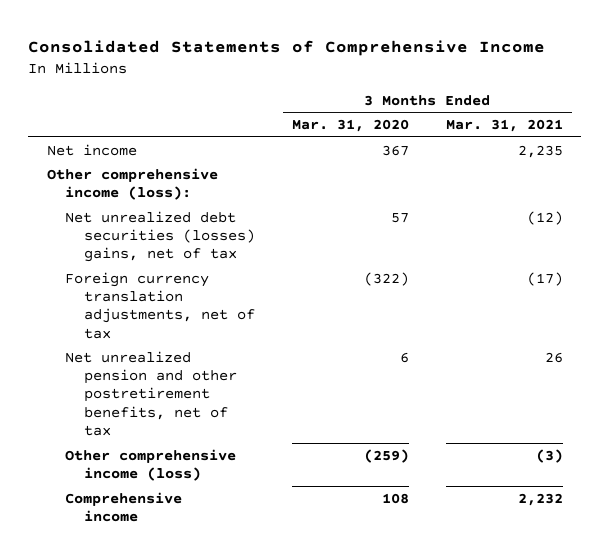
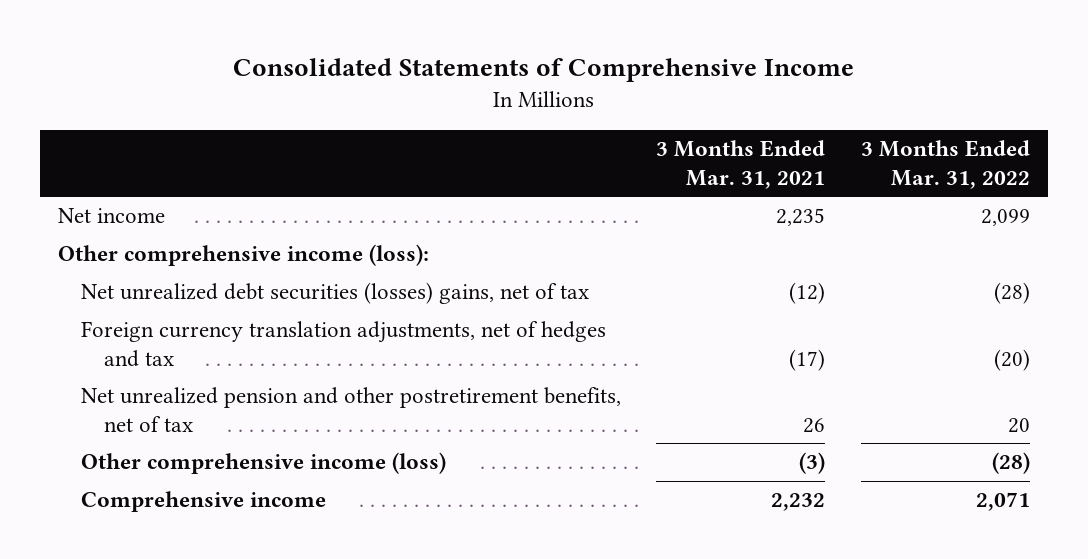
[291,119,409,133] Mar. 31, 2020 -> none
none -> [860,140,1030,189] 3 Months Ended Mar. 31, 2022
[65,271,255,339] Foreign currency translation adjustments, net of tax -> [80,321,606,367] Foreign currency translation adjustments, net of hedges and tax

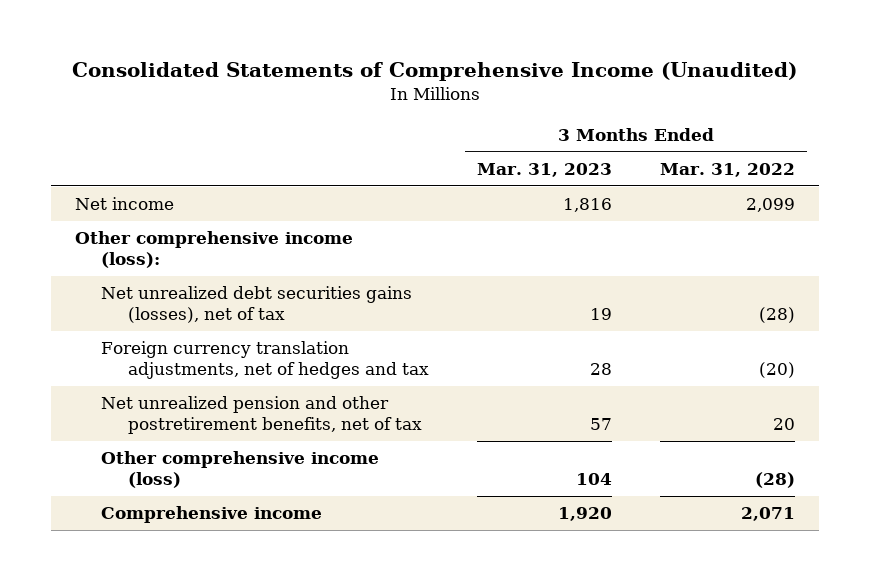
[232,57,854,82] Consolidated Statements of Comprehensive Income -> [71,62,797,82] Consolidated Statements of Comprehensive Income (Unaudited)
[656,140,826,189] 3 Months Ended Mar. 31, 2021 -> none
none -> [476,162,612,177] Mar. 31, 2023
[80,282,589,305] Net unrealized debt securities (losses) gains, net of tax -> [101,286,413,323] Net unrealized debt securities gains (losses), net of tax

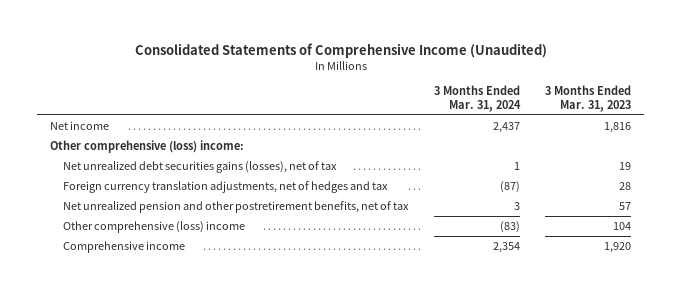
[659,162,795,177] Mar. 31, 2022 -> none
none -> [433,84,521,112] 3 Months Ended Mar. 31, 2024
[74,231,353,268] Other comprehensive income (loss): -> [49,139,244,153] Other comprehensive (loss) income:
[101,451,380,488] Other comprehensive income (loss) -> [63,220,246,233] Other comprehensive (loss) income

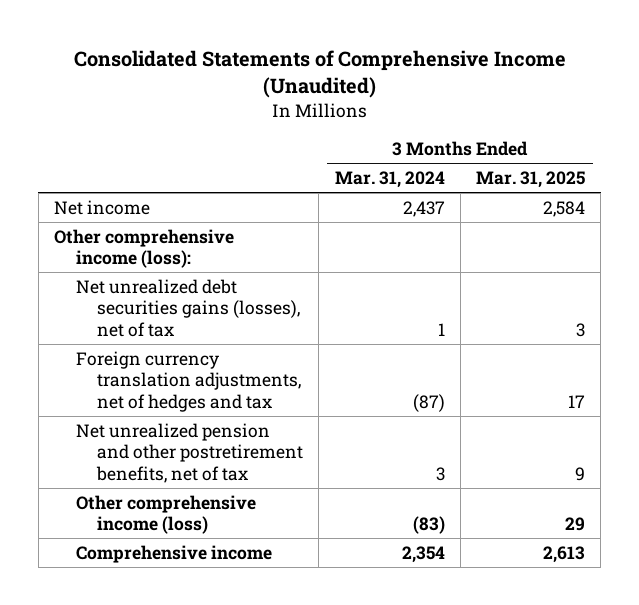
[545,84,632,112] 3 Months Ended Mar. 31, 2023 -> none
none -> [476,170,586,188] Mar. 31, 2025
[49,139,244,153] Other comprehensive (loss) income: -> [54,228,235,269] Other comprehensive income (loss):
[63,220,246,233] Other comprehensive (loss) income -> [75,494,256,535] Other comprehensive income (loss)

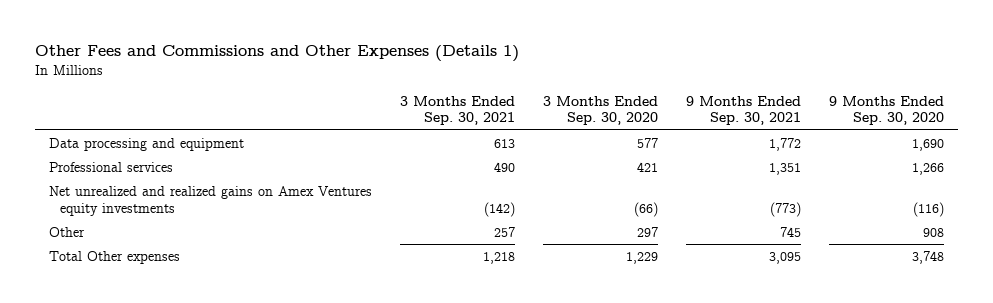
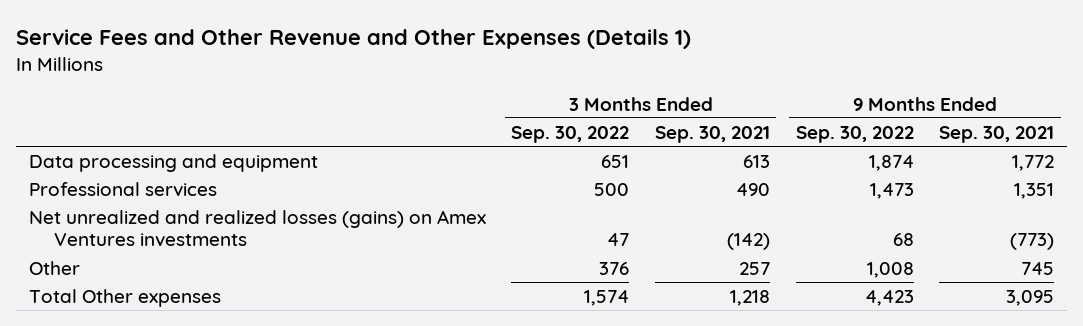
[34,45,519,63] Other Fees and Commissions and Other Expenses (Details 1) -> [15,29,691,50] Service Fees and Other Revenue and Other Expenses (Details 1)
[542,95,658,126] 3 Months Ended Sep. 30, 2020 -> none
[828,95,944,126] 9 Months Ended Sep. 30, 2020 -> none
none -> [511,125,630,143] Sep. 30, 2022
none -> [795,125,914,143] Sep. 30, 2022
[48,185,372,216] Net unrealized and realized gains on Amex Ventures equity investments -> [28,209,486,248] Net unrealized and realized losses (gains) on Amex Ventures investments

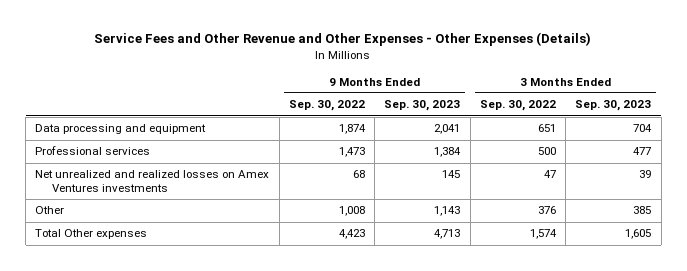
[15,29,691,50] Service Fees and Other Revenue and Other Expenses (Details 1) -> [94,32,592,47] Service Fees and Other Revenue and Other Expenses - Other Expenses (Details)
[654,125,770,143] Sep. 30, 2021 -> none
[939,125,1055,143] Sep. 30, 2021 -> none
none -> [384,100,461,112] Sep. 30, 2023
none -> [575,100,652,112] Sep. 30, 2023
[28,209,486,248] Net unrealized and realized losses (gains) on Amex Ventures investments -> [35,170,270,192] Net unrealized and realized losses on Amex Ventures investments

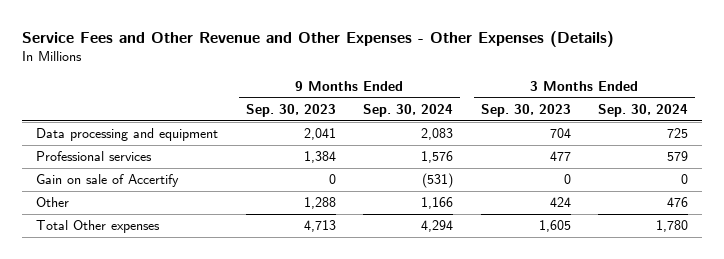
[288,100,365,112] Sep. 30, 2022 -> none
[479,100,556,112] Sep. 30, 2022 -> none
none -> [363,103,454,117] Sep. 30, 2024
none -> [598,103,689,117] Sep. 30, 2024
[35,170,270,192] Net unrealized and realized losses on Amex Ventures investments -> none
none -> [36,174,180,188] Gain on sale of Accertify
[434,206,461,217] 1,143 -> [303,197,336,210] 1,288
[633,206,652,215] 385 -> [549,197,571,208] 424

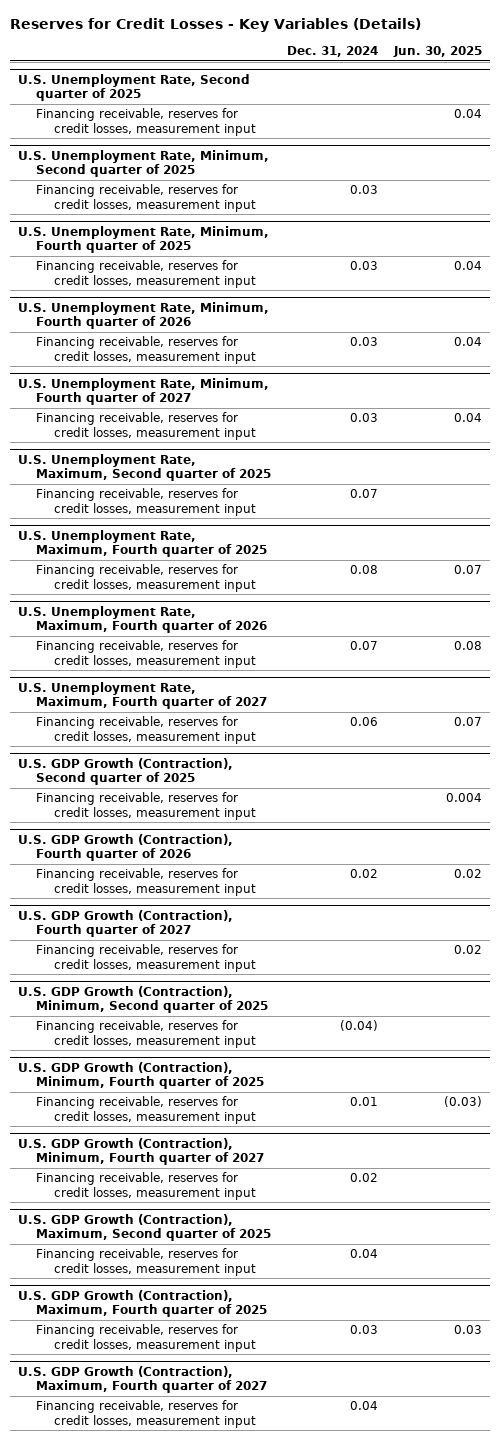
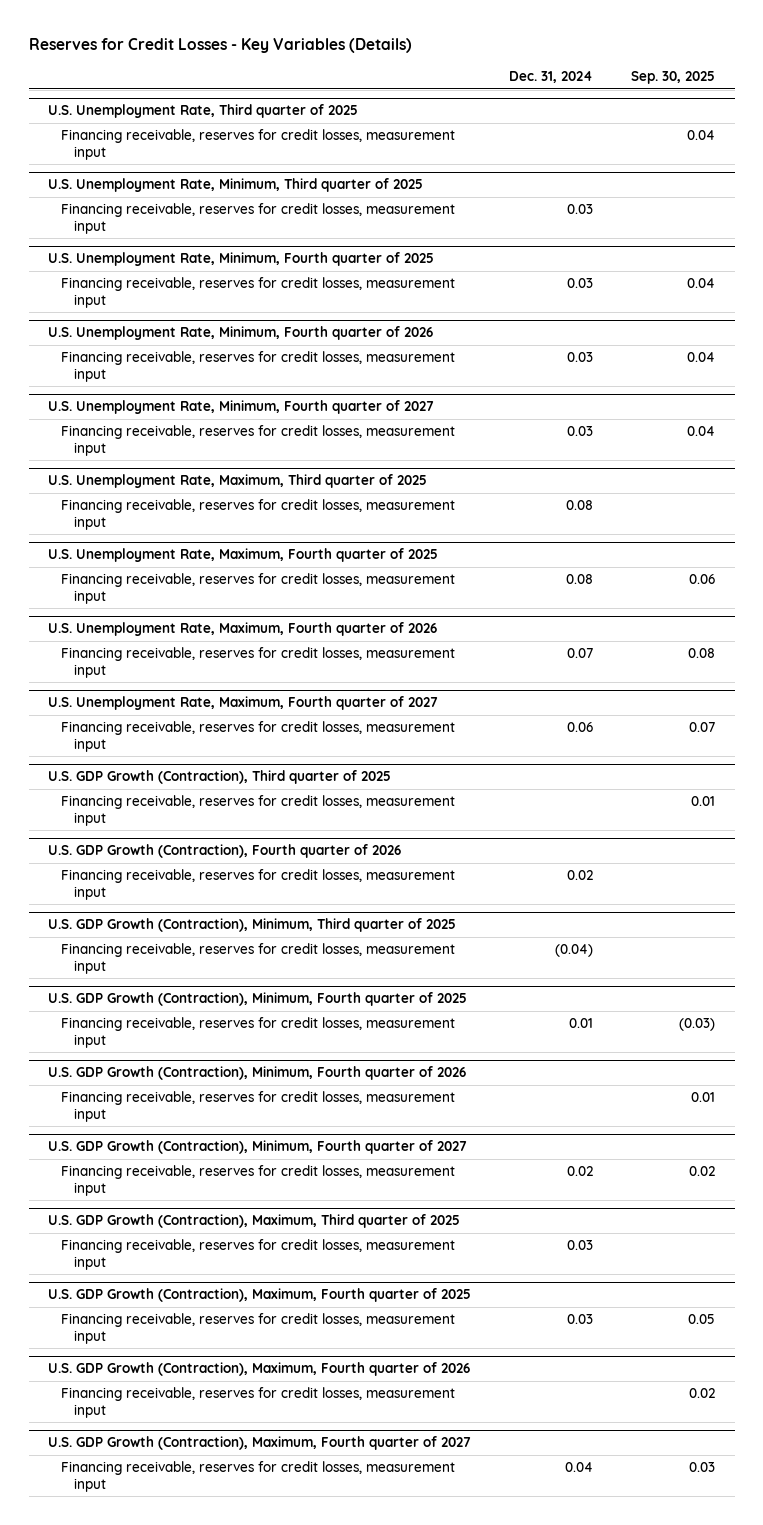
[393,45,483,57] Jun. 30, 2025 -> none
none -> [631,70,716,84] Sep. 30, 2025
[18,73,251,101] U.S. Unemployment Rate, Second quarter of 2025 -> [48,104,359,119] U.S. Unemployment Rate, Third quarter of 2025
[18,149,270,177] U.S. Unemployment Rate, Minimum, Second quarter of 2025 -> [48,178,424,193] U.S. Unemployment Rate, Minimum, Third quarter of 2025
[18,453,272,481] U.S. Unemployment Rate, Maximum, Second quarter of 2025 -> [48,474,428,489] U.S. Unemployment Rate, Maximum, Third quarter of 2025
[350,489,379,499] 0.07 -> [566,500,594,511] 0.08
[18,757,234,785] U.S. GDP Growth (Contraction), Second quarter of 2025 -> [48,770,392,785] U.S. GDP Growth (Contraction), Third quarter of 2025
[18,909,234,937] U.S. GDP Growth (Contraction), Fourth quarter of 2027 -> none
[36,944,256,972] Financing receivable, reserves for credit losses, measurement input -> none
[18,985,269,1013] U.S. GDP Growth (Contraction), Minimum, Second quarter of 2025 -> [48,918,457,933] U.S. GDP Growth (Contraction), Minimum, Third quarter of 2025
none -> [48,1066,467,1081] U.S. GDP Growth (Contraction), Minimum, Fourth quarter of 2026
none -> [60,1091,455,1122] Financing receivable, reserves for credit losses, measurement input
[18,1213,272,1241] U.S. GDP Growth (Contraction), Maximum, Second quarter of 2025 -> [48,1214,461,1229] U.S. GDP Growth (Contraction), Maximum, Third quarter of 2025
[350,1249,379,1259] 0.04 -> [567,1240,594,1251] 0.03
none -> [48,1362,471,1377] U.S. GDP Growth (Contraction), Maximum, Fourth quarter of 2026
none -> [60,1387,455,1418] Financing receivable, reserves for credit losses, measurement input

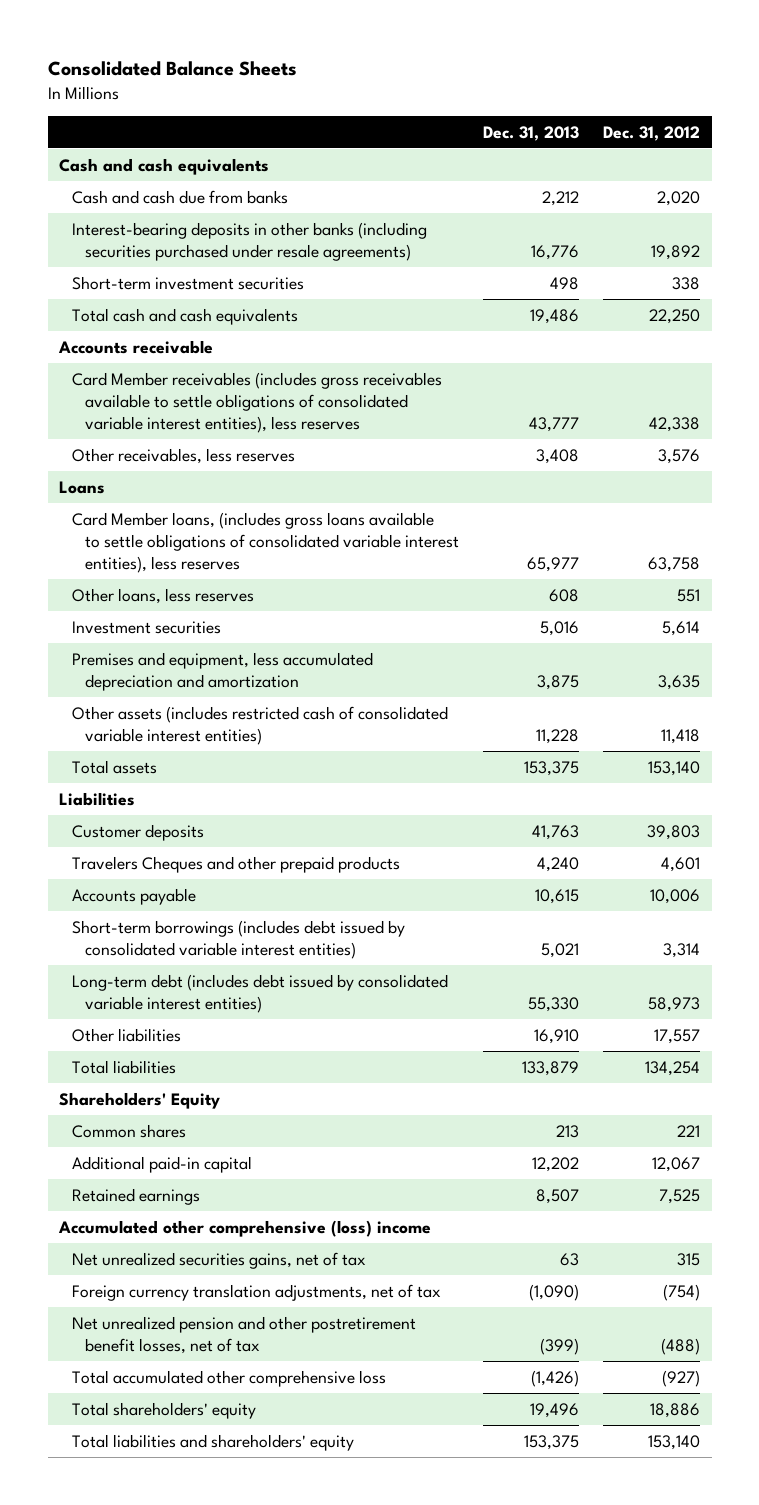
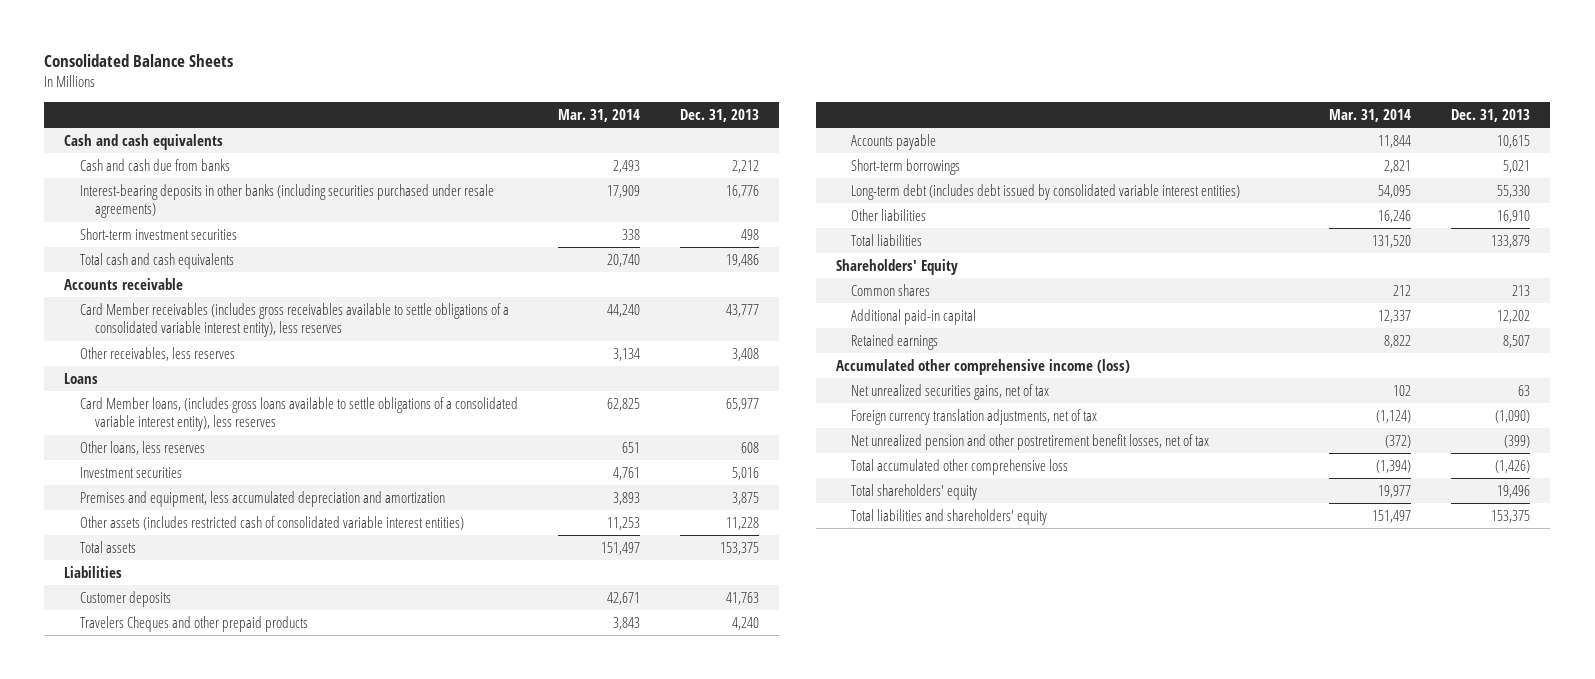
[602,125,700,141] Dec. 31, 2012 -> none
none -> [557,108,640,122] Mar. 31, 2014
[72,371,443,433] Card Member receivables (includes gross receivables available to settle obligations of consolidated variable interest entities), less reserves -> [79,302,509,338] Card Member receivables (includes gross receivables available to settle obligations of a consolidated variable interest entity), less reserves
[72,511,460,573] Card Member loans, (includes gross loans available to settle obligations of consolidated variable interest entities), less reserves -> [79,396,518,432] Card Member loans, (includes gross loans available to settle obligations of a consolidated variable interest entity), less reserves
[72,919,406,959] Short-term borrowings (includes debt issued by consolidated variable interest entities) -> [850,158,960,175] Short-term borrowings
[58,1219,432,1237] Accumulated other comprehensive (loss) income -> [835,358,1130,375] Accumulated other comprehensive income (loss)

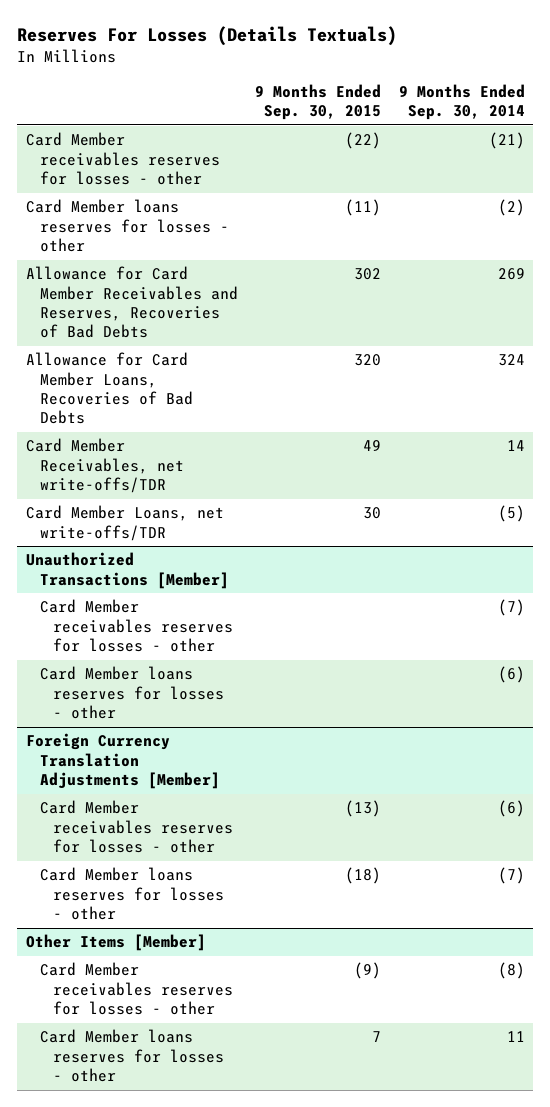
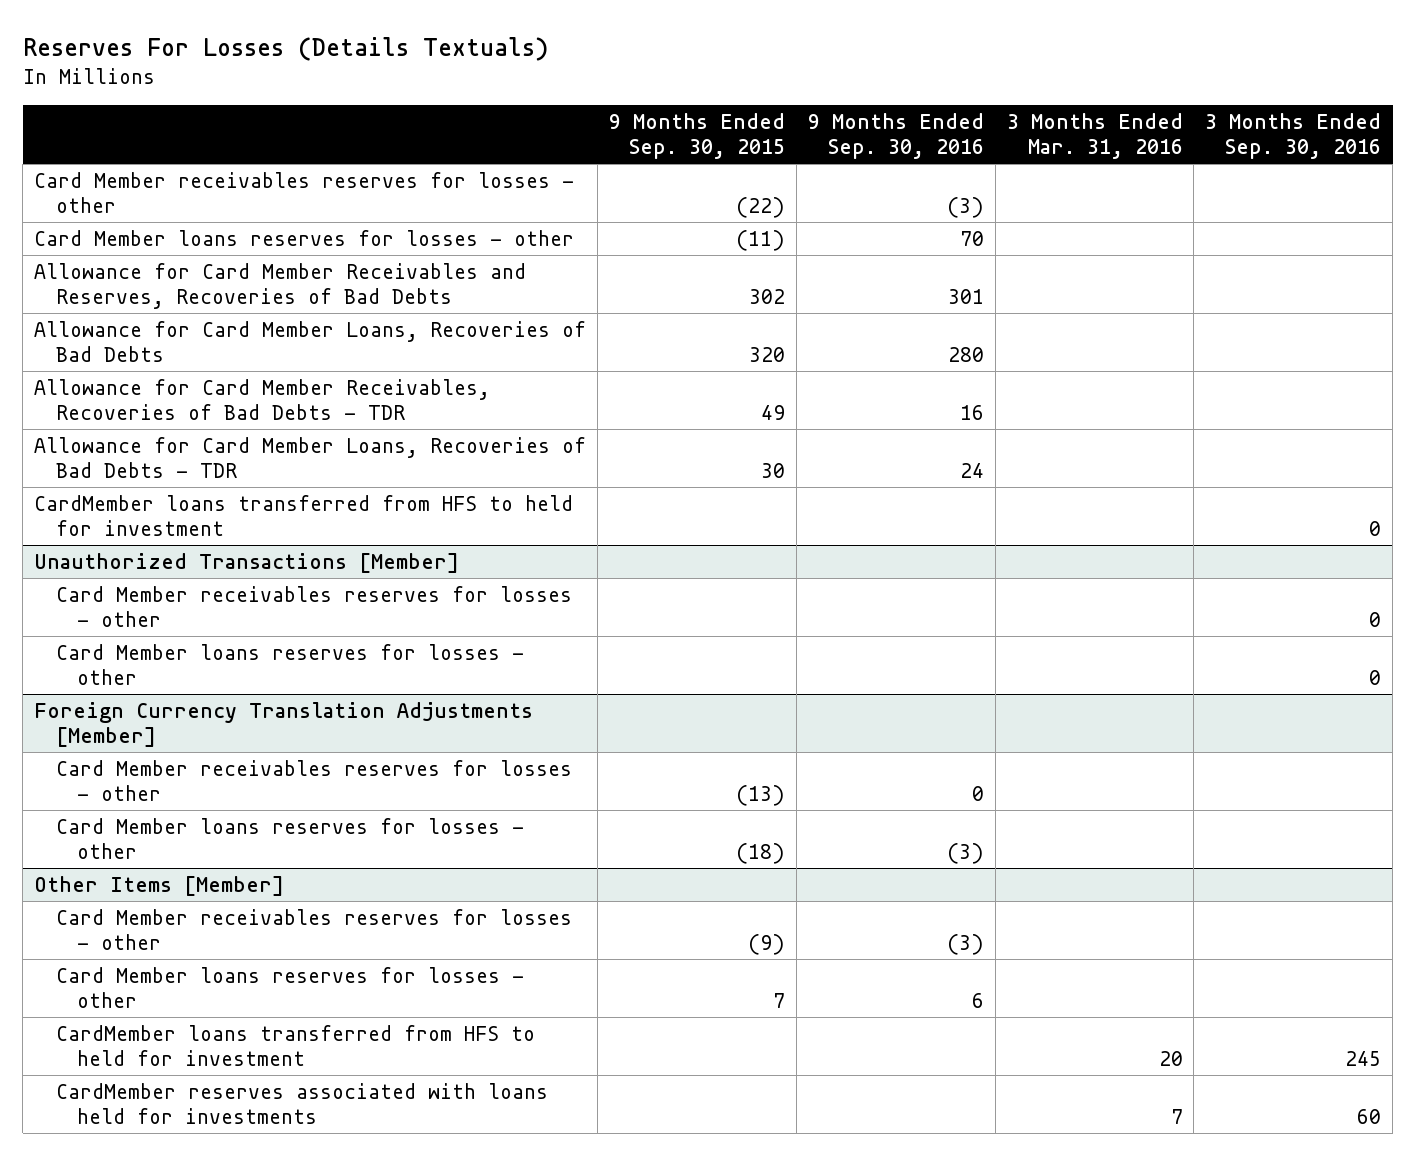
[398,83,525,121] 9 Months Ended Sep. 30, 2014 -> none
none -> [807,113,984,159] 9 Months Ended Sep. 30, 2016
none -> [1006,113,1183,159] 3 Months Ended Mar. 31, 2016
none -> [1205,113,1382,159] 3 Months Ended Sep. 30, 2016
[25,438,184,493] Card Member Receivables, net write-offs/TDR -> none
[25,505,224,541] Card Member Loans, net write-offs/TDR -> none
none -> [34,378,491,420] Allowance for Card Member Receivables, Recoveries of Bad Debts - TDR
none -> [34,436,587,478] Allowance for Card Member Loans, Recoveries of Bad Debts - TDR
none -> [34,494,574,536] CardMember loans transferred from HFS to held for investment
none -> [55,1024,535,1066] CardMember loans transferred from HFS to held for investment
none -> [55,1082,548,1124] CardMember reserves associated with loans held for investments

